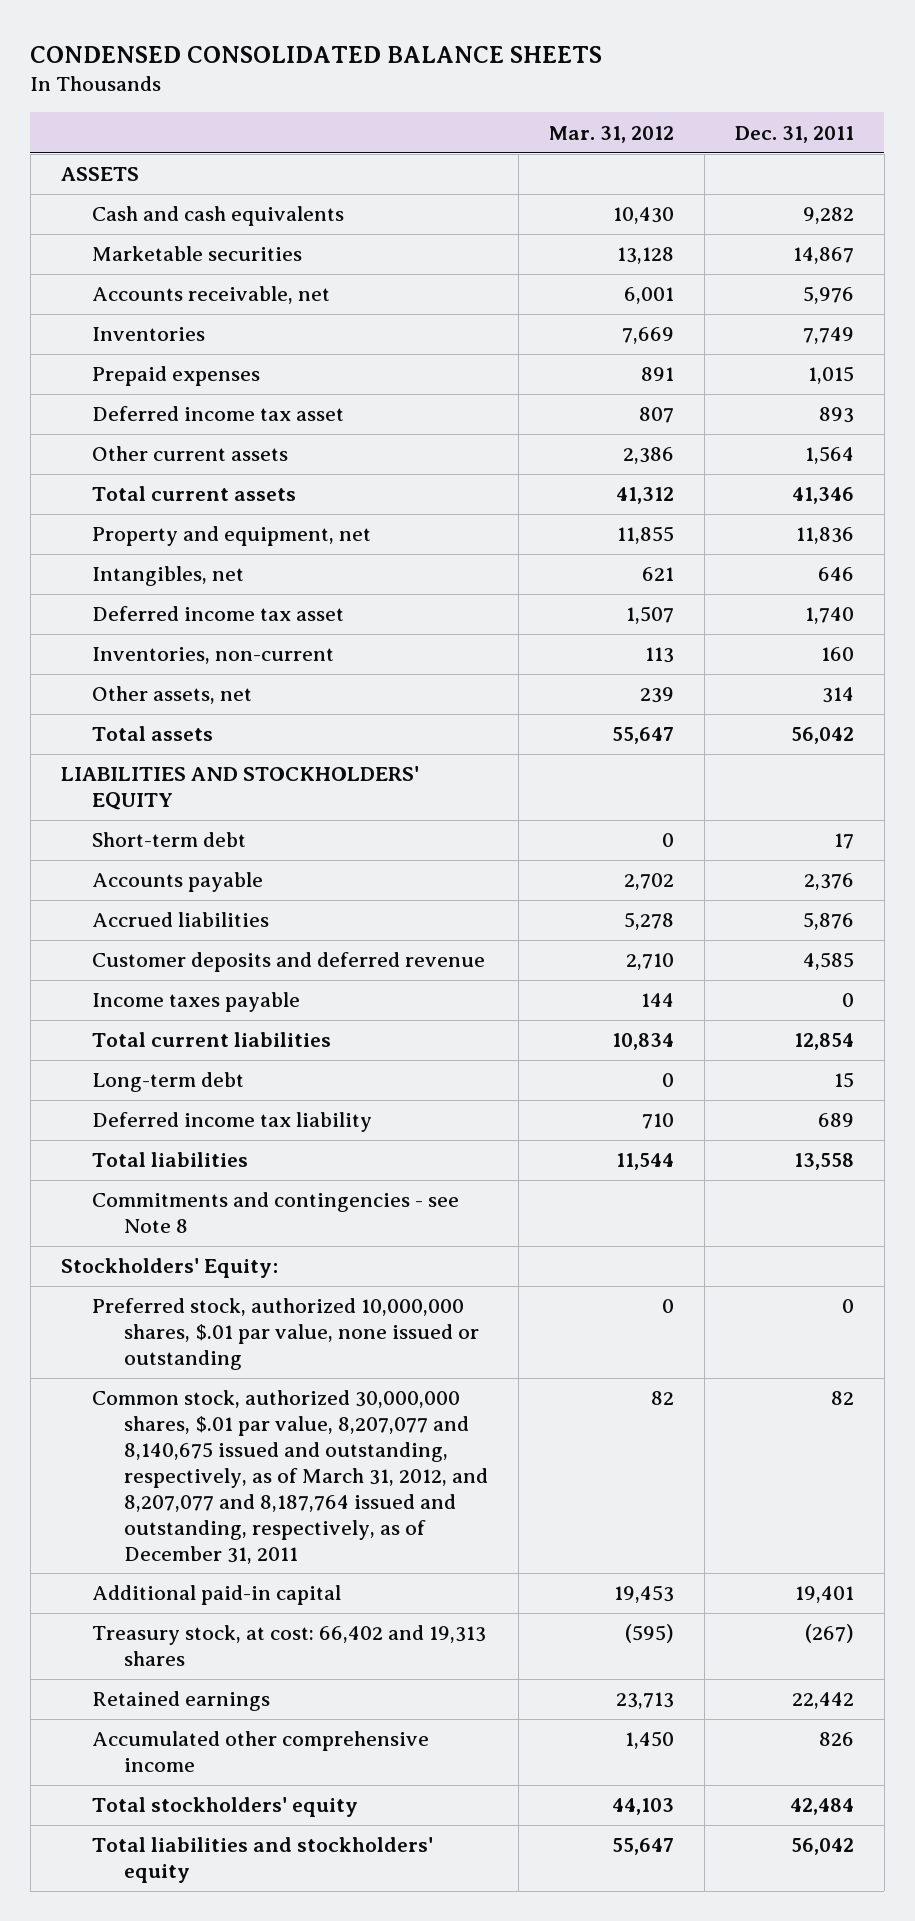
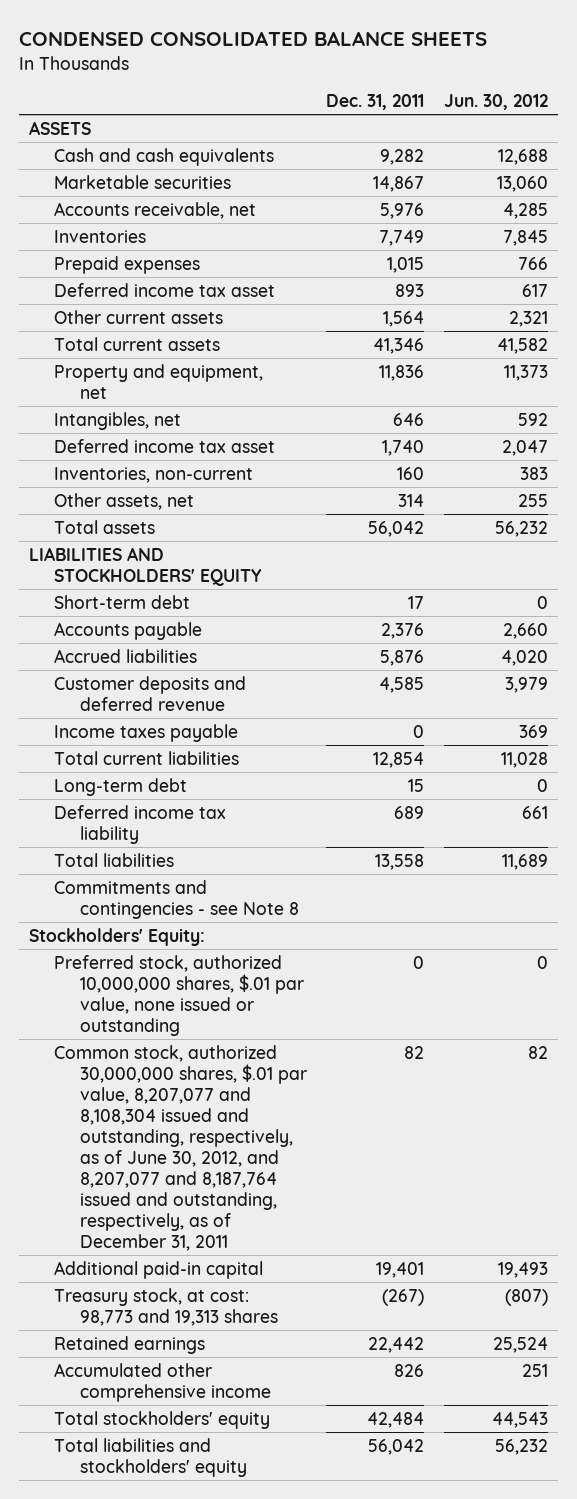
[548,125,674,143] Mar. 31, 2012 -> none
none -> [444,93,549,110] Jun. 30, 2012
[92,1390,488,1564] Common stock, authorized 30,000,000 shares, $.01 par value, 8,207,077 and 8,140,675 issued and outstanding, respectively, as of March 31, 2012, and 8,207,077 and 8,187,764 issued and outstanding, respectively, as of December 31, 2011 -> [54,1044,307,1251] Common stock, authorized 30,000,000 shares, $.01 par value, 8,207,077 and 8,108,304 issued and outstanding, respectively, as of June 30, 2012, and 8,207,077 and 8,187,764 issued and outstanding, respectively, as of December 31, 2011
[92,1625,487,1667] Treasury stock, at cost: 66,402 and 19,313 shares -> [54,1287,278,1326] Treasury stock, at cost: 98,773 and 19,313 shares

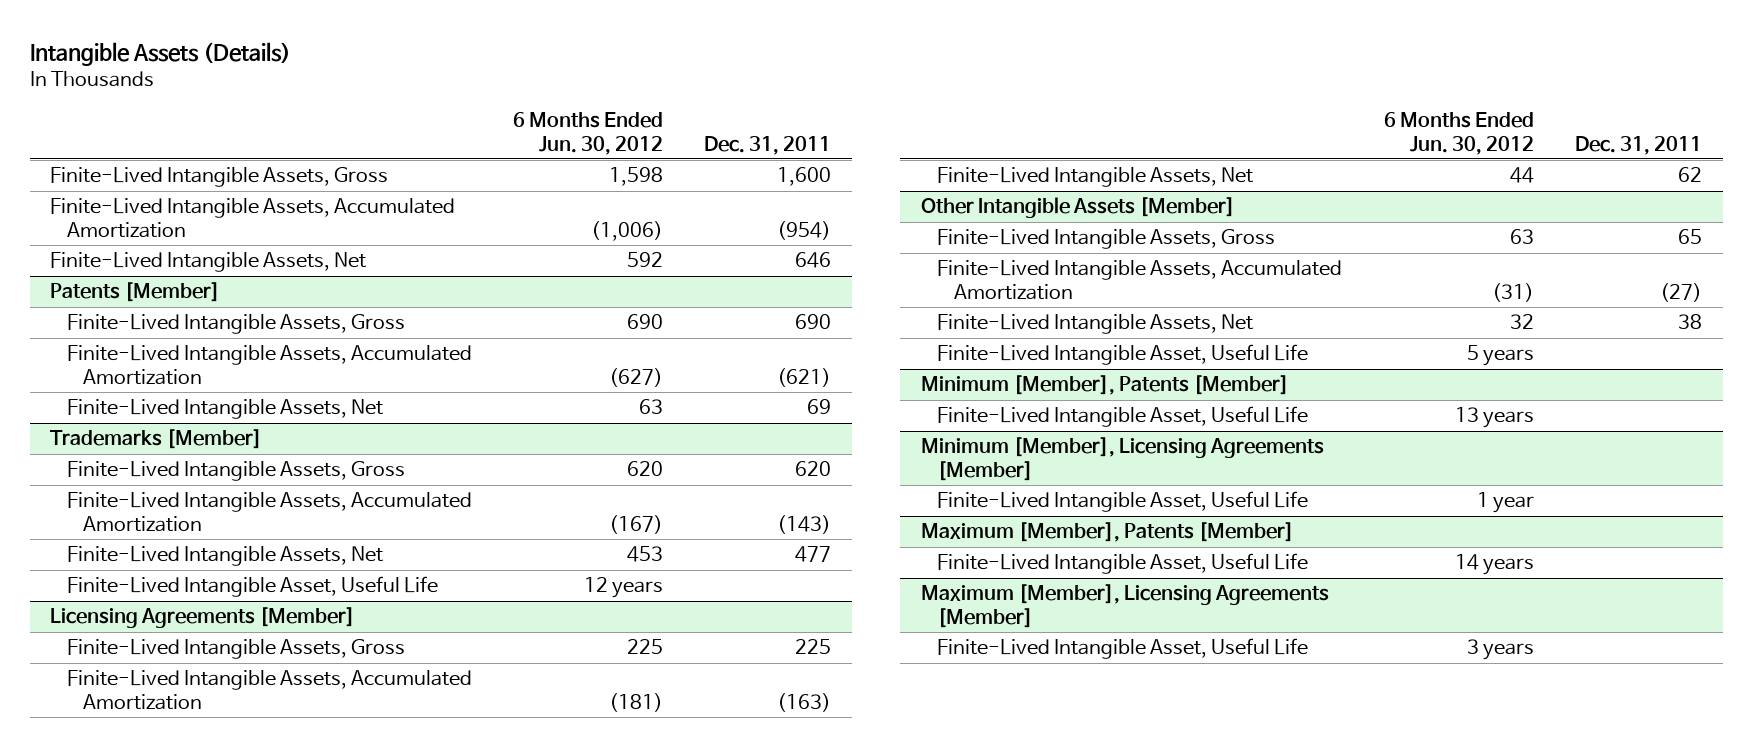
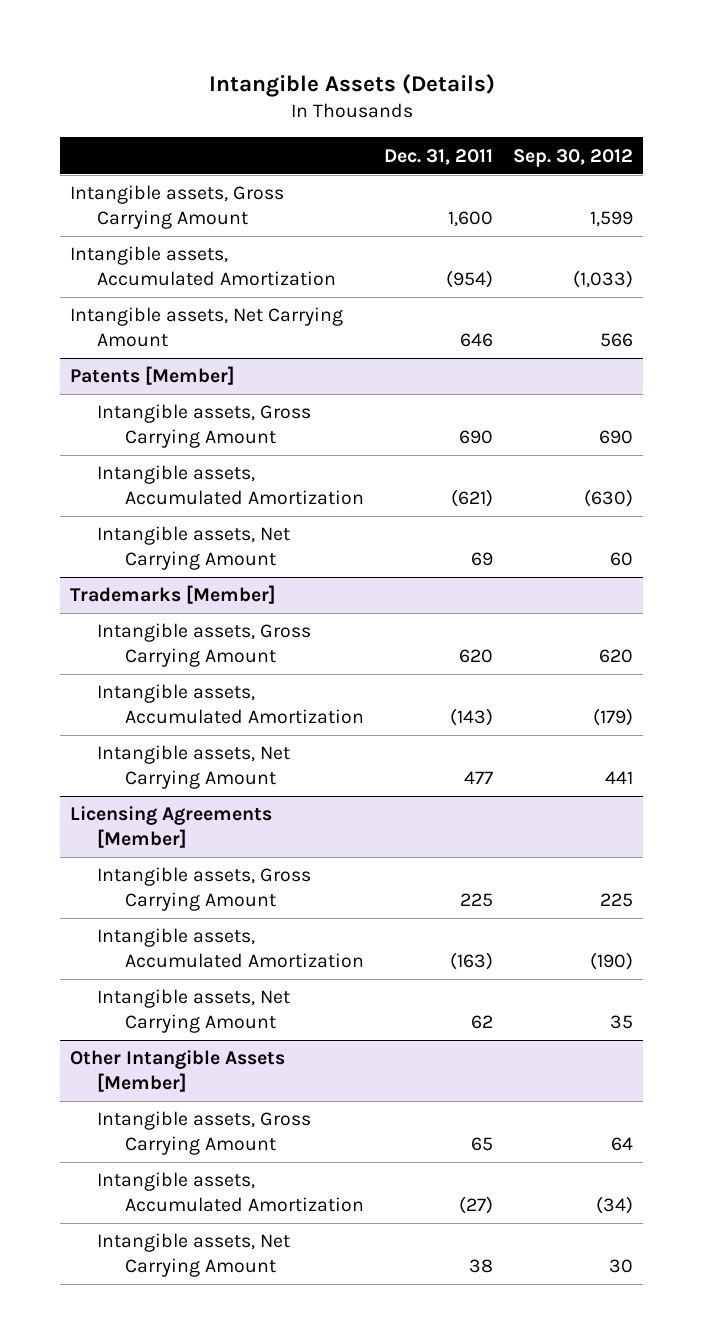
[512,112,663,155] 6 Months Ended Jun. 30, 2012 -> none
none -> [512,148,633,167] Sep. 30, 2012
[50,167,389,188] Finite-Lived Intangible Assets, Gross -> [70,185,285,229] Intangible assets, Gross Carrying Amount
[50,198,456,238] Finite-Lived Intangible Assets, Accumulated Amortization -> [70,246,337,286] Intangible assets, Accumulated Amortization
[50,252,367,273] Finite-Lived Intangible Assets, Net -> [70,307,344,347] Intangible assets, Net Carrying Amount
[66,314,405,335] Finite-Lived Intangible Assets, Gross -> [97,404,312,448] Intangible assets, Gross Carrying Amount
[66,345,472,385] Finite-Lived Intangible Assets, Accumulated Amortization -> [97,465,364,505] Intangible assets, Accumulated Amortization
[66,399,383,420] Finite-Lived Intangible Assets, Net -> [97,526,291,570] Intangible assets, Net Carrying Amount
[66,576,438,598] Finite-Lived Intangible Asset, Useful Life -> none
[66,461,405,482] Finite-Lived Intangible Assets, Gross -> [97,623,312,667] Intangible assets, Gross Carrying Amount
[66,492,472,532] Finite-Lived Intangible Assets, Accumulated Amortization -> [97,684,364,724] Intangible assets, Accumulated Amortization
[66,546,383,567] Finite-Lived Intangible Assets, Net -> [97,745,291,789] Intangible assets, Net Carrying Amount
[66,639,405,660] Finite-Lived Intangible Assets, Gross -> [97,867,312,911] Intangible assets, Gross Carrying Amount
[66,670,472,710] Finite-Lived Intangible Assets, Accumulated Amortization -> [97,928,364,968] Intangible assets, Accumulated Amortization
[937,167,1254,188] Finite-Lived Intangible Assets, Net -> [97,989,291,1033] Intangible assets, Net Carrying Amount
[937,344,1309,366] Finite-Lived Intangible Asset, Useful Life -> none
[920,375,1289,396] Minimum [Member], Patents [Member] -> none
[937,406,1309,428] Finite-Lived Intangible Asset, Useful Life -> none
[920,437,1324,481] Minimum [Member], Licensing Agreements [Member] -> none
[937,491,1309,513] Finite-Lived Intangible Asset, Useful Life -> none
[920,522,1294,543] Maximum [Member], Patents [Member] -> none
[937,553,1309,575] Finite-Lived Intangible Asset, Useful Life -> none
[920,584,1329,628] Maximum [Member], Licensing Agreements [Member] -> none
[937,638,1309,660] Finite-Lived Intangible Asset, Useful Life -> none
[937,229,1276,250] Finite-Lived Intangible Assets, Gross -> [97,1111,312,1155] Intangible assets, Gross Carrying Amount
[937,260,1343,300] Finite-Lived Intangible Assets, Accumulated Amortization -> [97,1172,364,1212] Intangible assets, Accumulated Amortization
[937,314,1254,335] Finite-Lived Intangible Assets, Net -> [97,1233,291,1277] Intangible assets, Net Carrying Amount

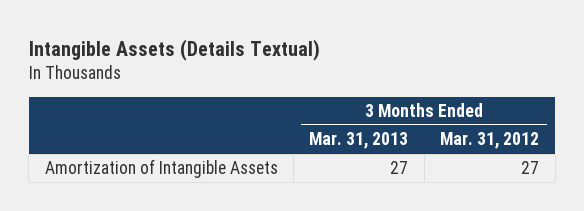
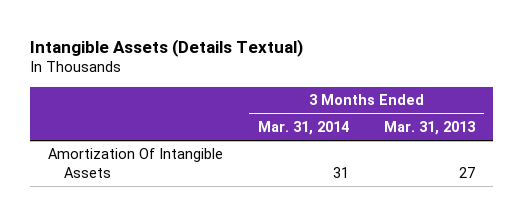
[440,132,540,150] Mar. 31, 2012 -> none
none -> [258,121,350,136] Mar. 31, 2014
[44,159,278,179] Amortization of Intangible Assets -> [47,148,223,179] Amortization Of Intangible Assets

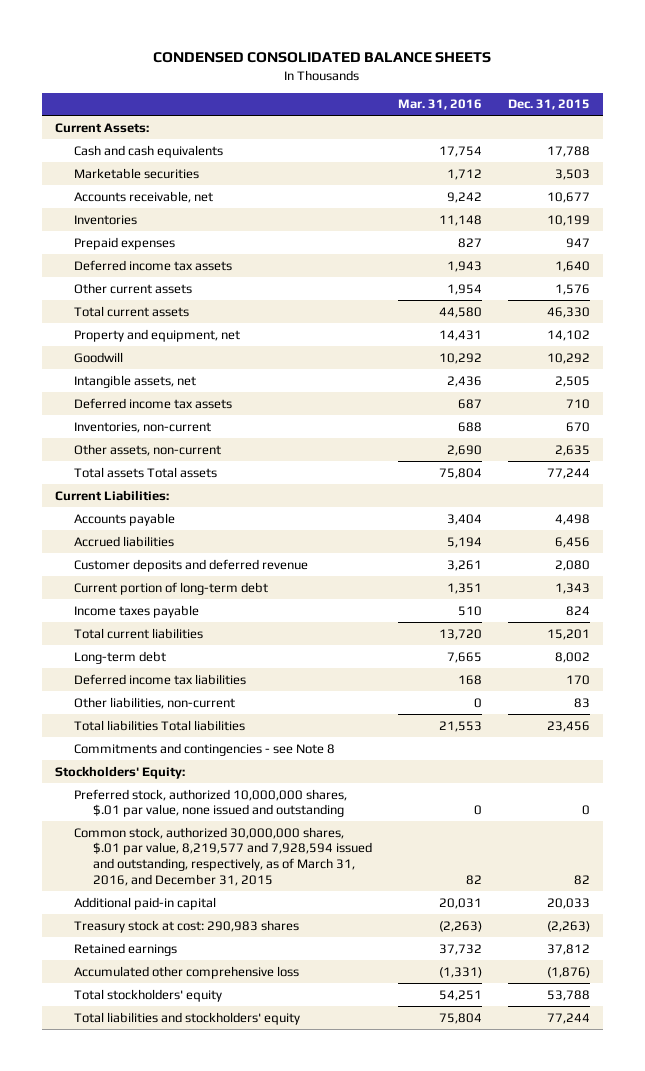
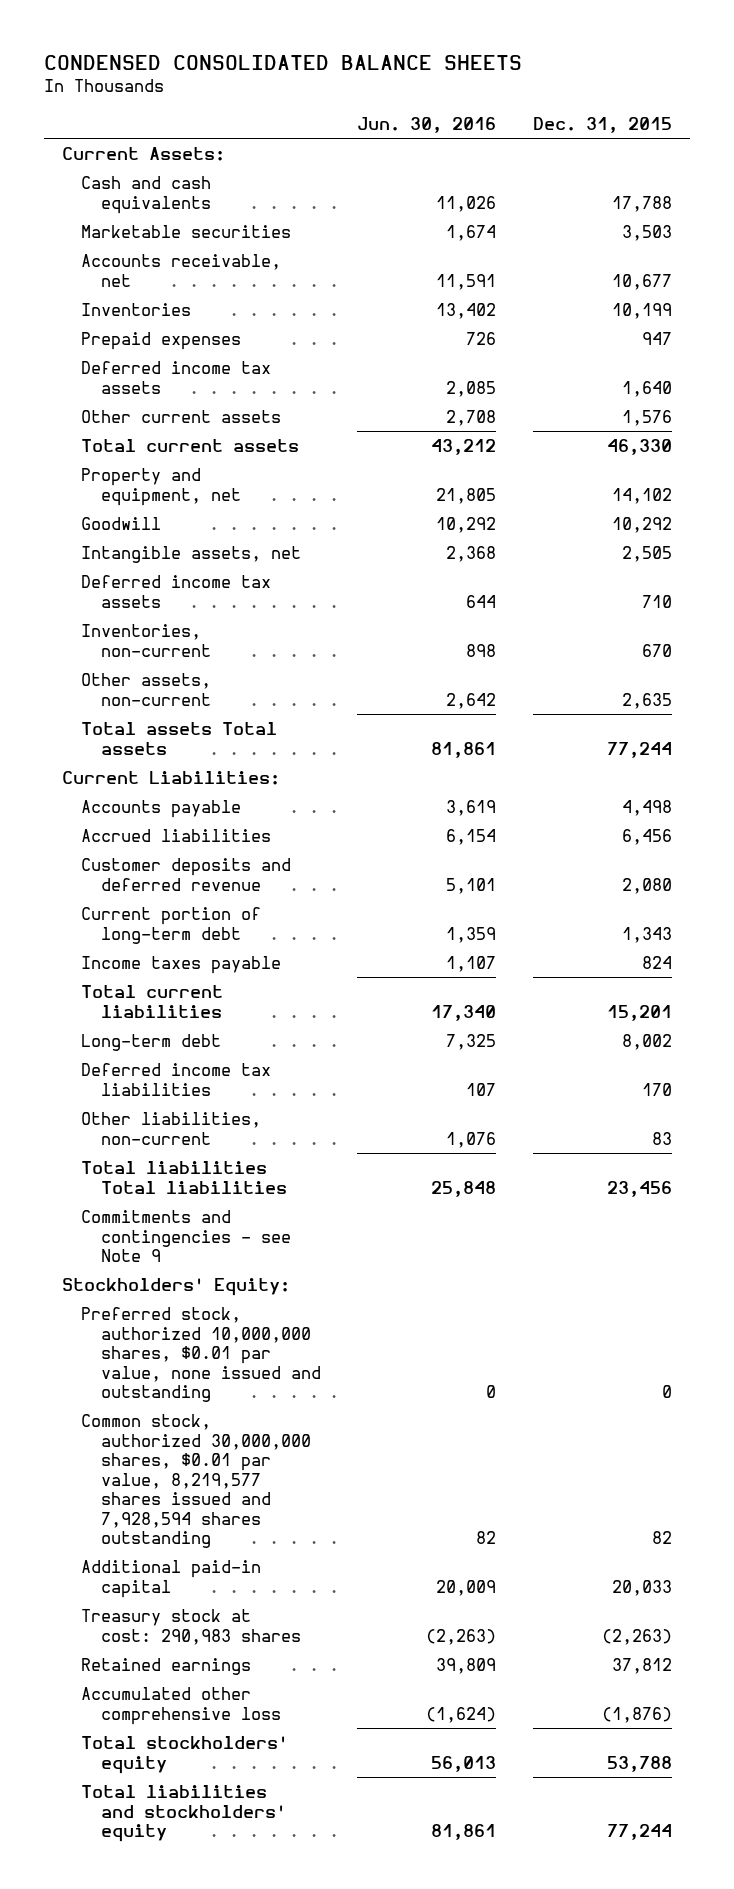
[397,99,482,111] Mar. 31, 2016 -> none
none -> [357,116,497,133] Jun. 30, 2016
[73,742,335,756] Commitments and contingencies - see Note 8 -> [81,1210,291,1263] Commitments and contingencies - see Note 9
[73,788,347,818] Preferred stock, authorized 10,000,000 shares, $.01 par value, none issued and outstanding -> [81,1307,321,1403] Preferred stock, authorized 10,000,000 shares, $0.01 par value, none issued and outstanding
[73,826,372,886] Common stock, authorized 30,000,000 shares, $.01 par value, 8,219,577 and 7,928,594 issued and outstanding, respectively, as of March 31, 2016, and December 31, 2015 -> [81,1414,311,1549] Common stock, authorized 30,000,000 shares, $0.01 par value, 8,219,577 shares issued and 7,928,594 shares outstanding

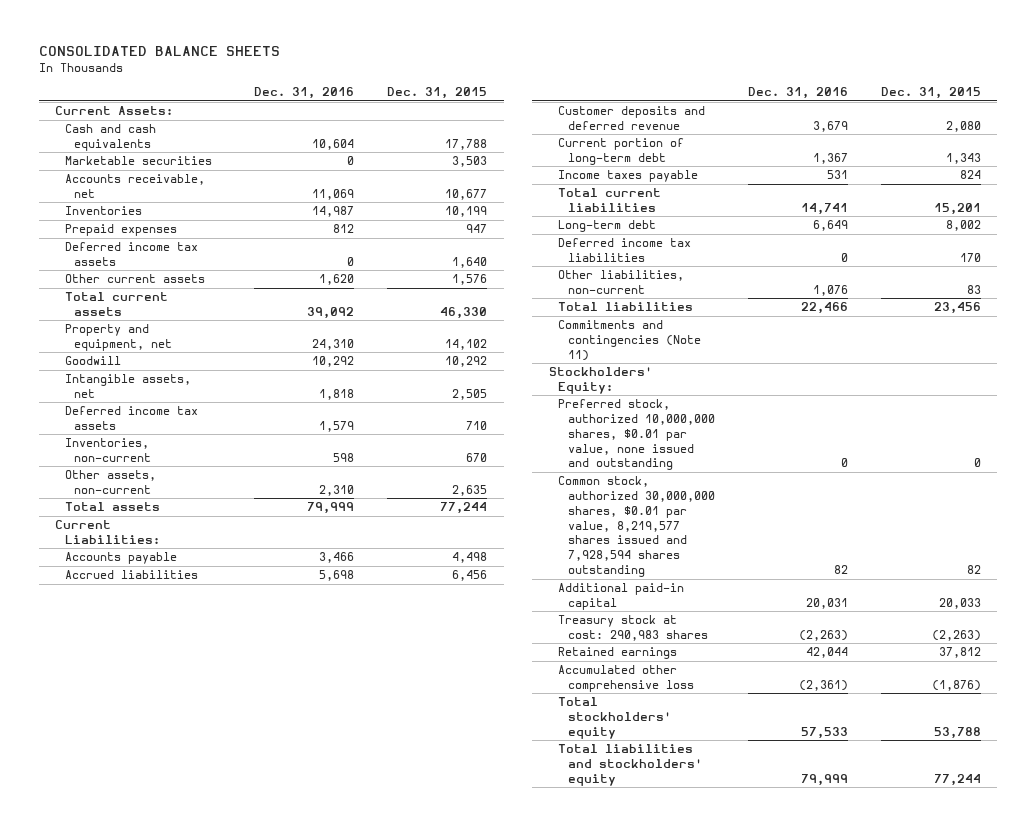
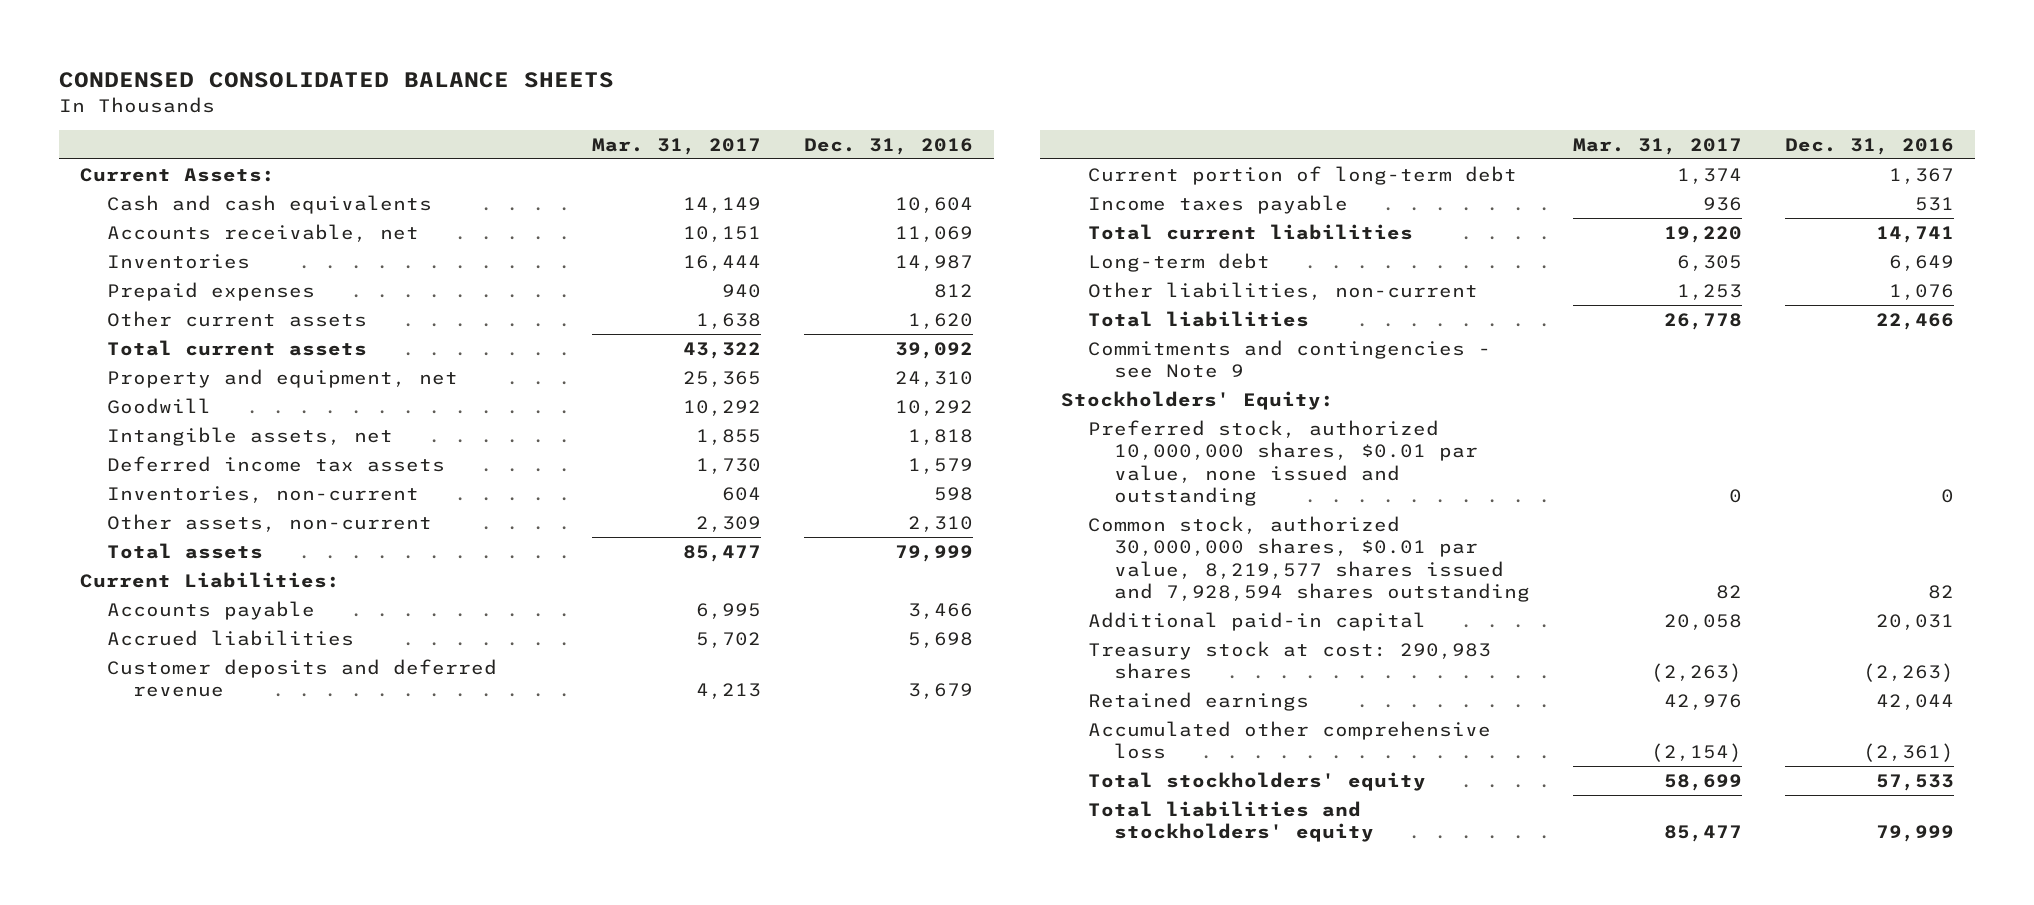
[38,46,280,57] CONSOLIDATED BALANCE SHEETS -> [59,72,615,89] CONDENSED CONSOLIDATED BALANCE SHEETS
[387,87,488,100] Dec. 31, 2015 -> none
none -> [592,137,762,155] Mar. 31, 2017
[64,156,212,166] Marketable securities -> none
[64,242,198,266] Deferred income tax assets -> none
[558,238,692,262] Deferred income tax liabilities -> none
[558,320,701,361] Commitments and contingencies (Note 11) -> [1087,339,1491,379] Commitments and contingencies - see Note 9

